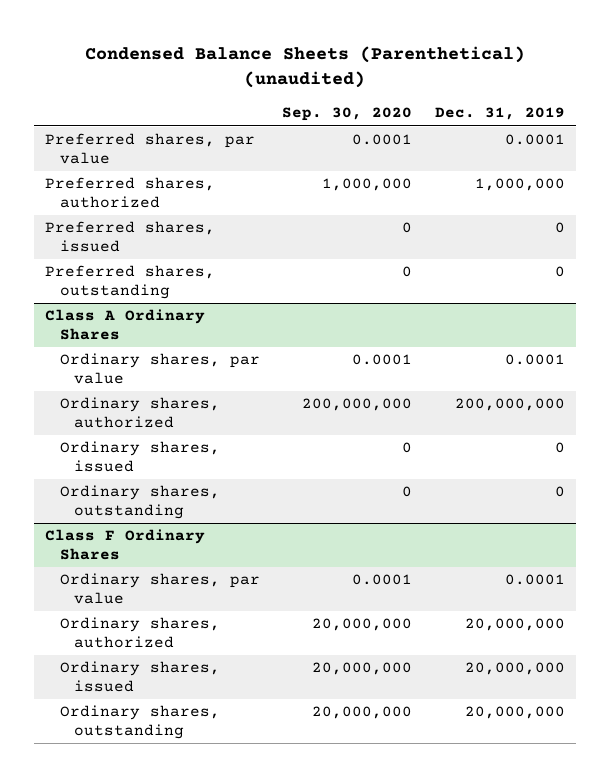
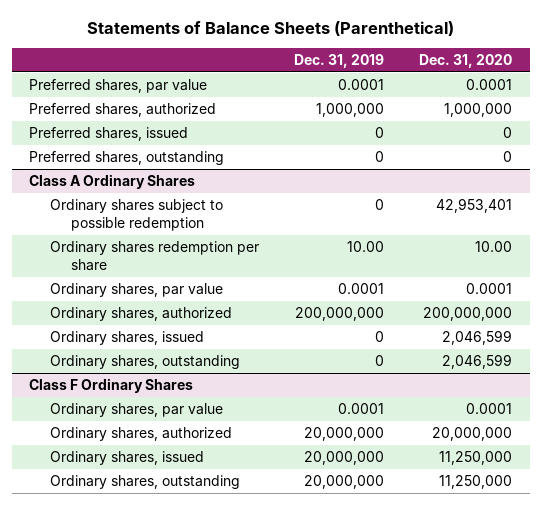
[84,46,525,88] Condensed Balance Sheets (Parenthetical) (unaudited) -> [86,20,454,36] Statements of Balance Sheets (Parenthetical)
[282,107,413,122] Sep. 30, 2020 -> none
none -> [419,54,513,69] Dec. 31, 2020
none -> [50,198,224,232] Ordinary shares subject to possible redemption
none -> [50,240,260,272] Ordinary shares redemption per share

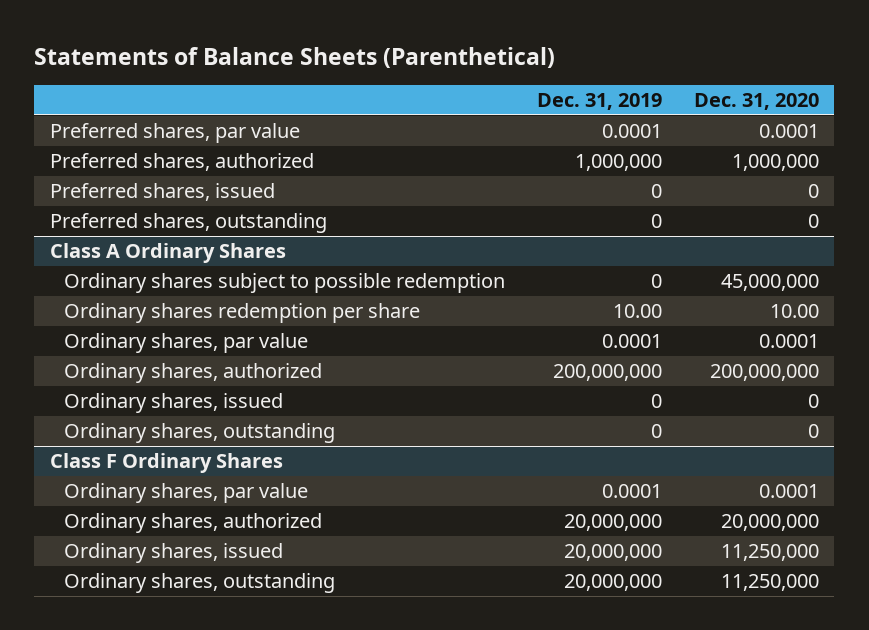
[436,197,513,213] 42,953,401 -> [720,274,819,292] 45,000,000
[442,329,513,345] 2,046,599 -> [807,394,819,409] 0
[442,353,513,369] 2,046,599 -> [807,424,819,439] 0

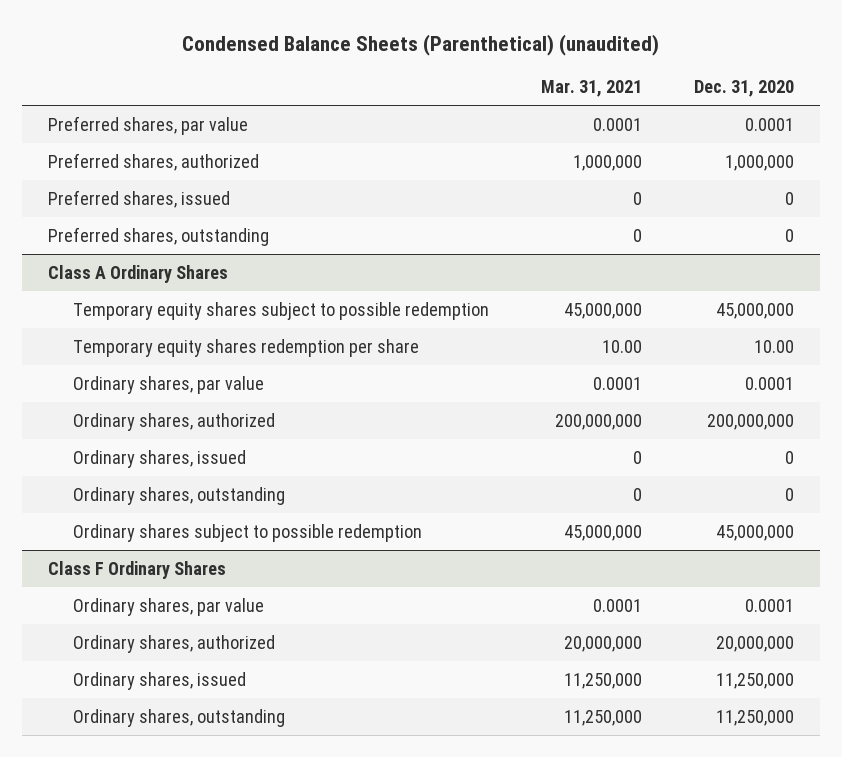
[34,46,556,68] Statements of Balance Sheets (Parenthetical) -> [182,33,660,56] Condensed Balance Sheets (Parenthetical) (unaudited)
[536,92,662,110] Dec. 31, 2019 -> none
none -> [540,80,642,98] Mar. 31, 2021
none -> [72,301,489,320] Temporary equity shares subject to possible redemption
[64,303,421,324] Ordinary shares redemption per share -> [72,338,419,357] Temporary equity shares redemption per share
[64,273,506,294] Ordinary shares subject to possible redemption -> [72,523,422,542] Ordinary shares subject to possible redemption

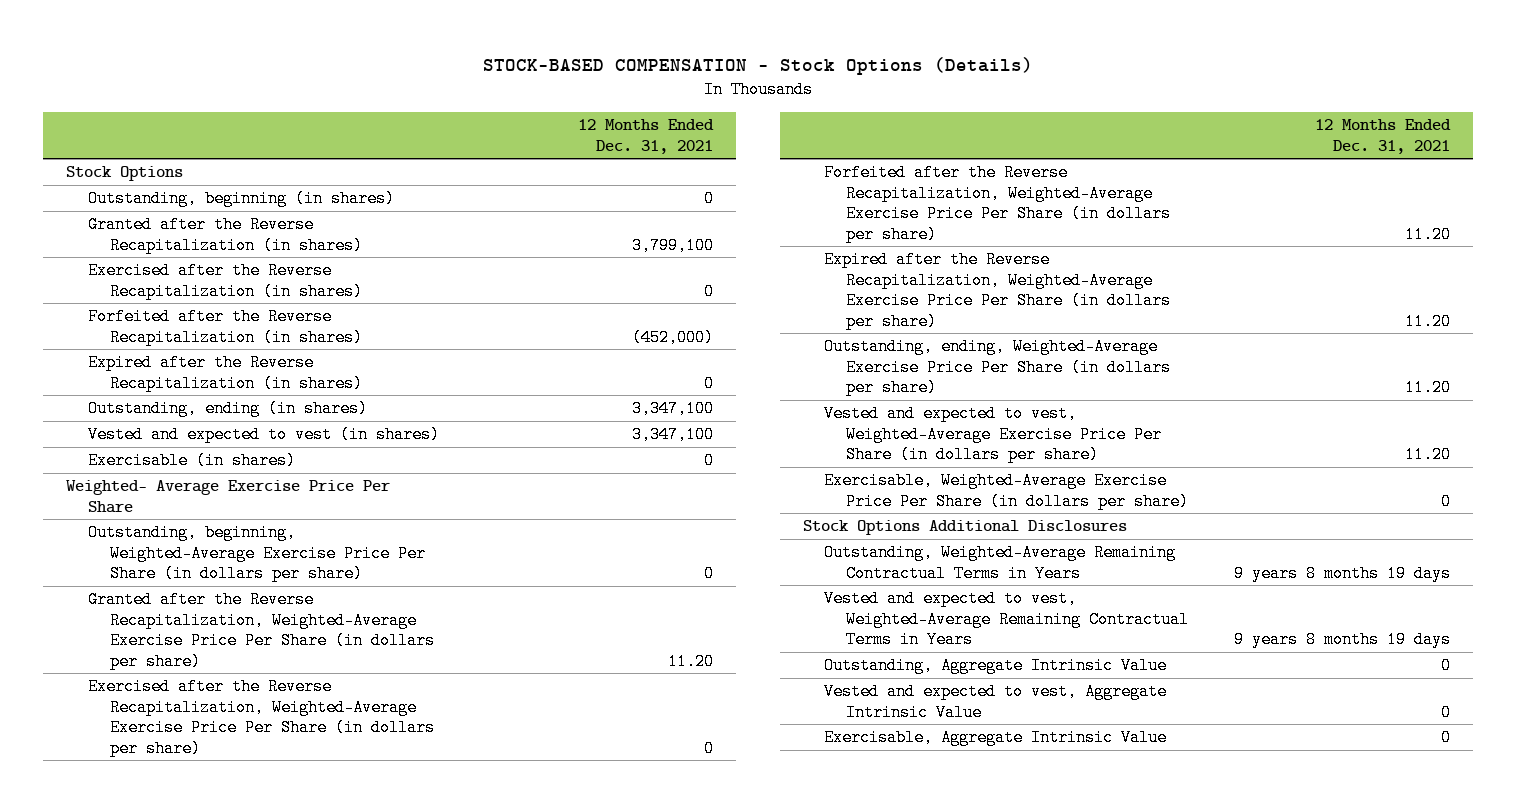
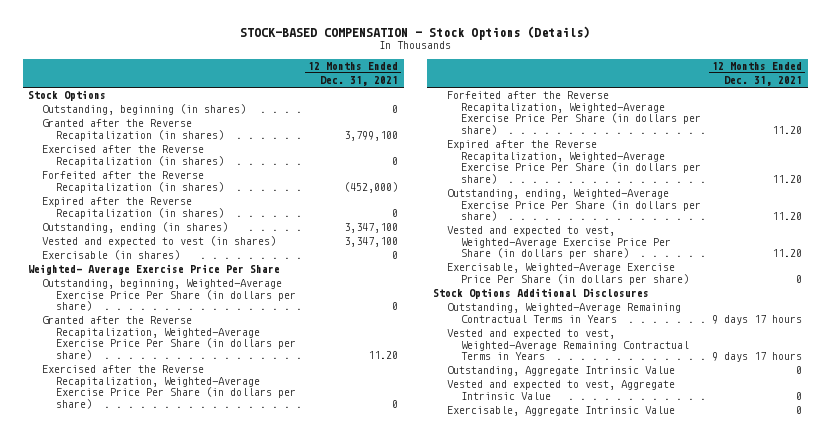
[1233,564,1451,582] 9 years 8 months 19 days -> [712,314,803,325] 9 days 17 hours
[1233,631,1451,649] 9 years 8 months 19 days -> [712,352,803,363] 9 days 17 hours

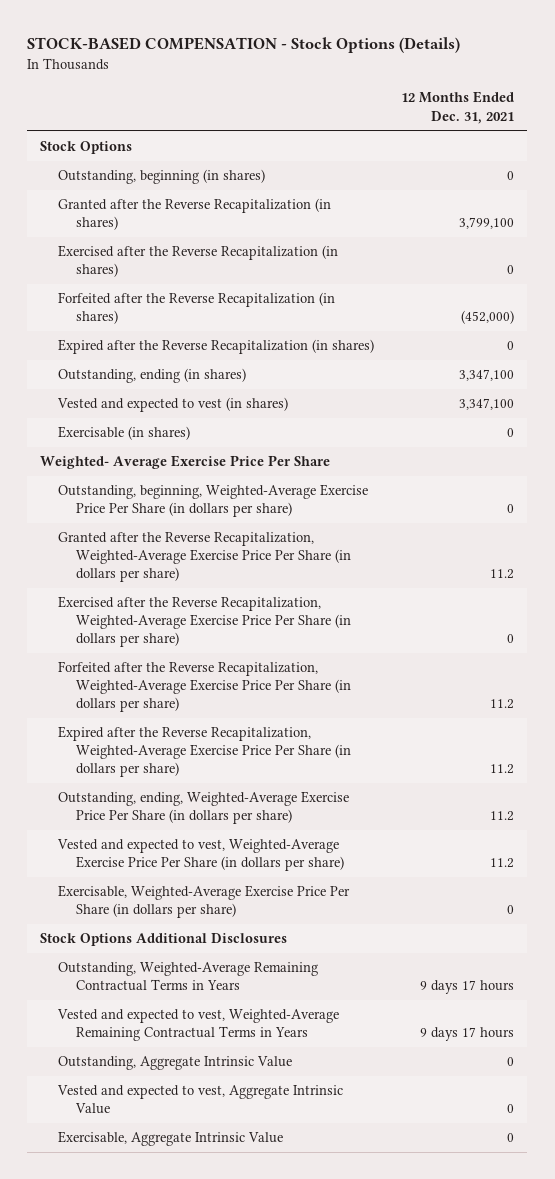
[367,350,398,359] 11.20 -> [490,569,515,580] 11.2
[772,125,803,134] 11.20 -> [490,699,515,710] 11.2
[772,174,803,183] 11.20 -> [490,764,515,775] 11.2
[772,212,803,221] 11.20 -> [490,811,515,822] 11.2
[772,249,803,258] 11.20 -> [490,858,515,869] 11.2

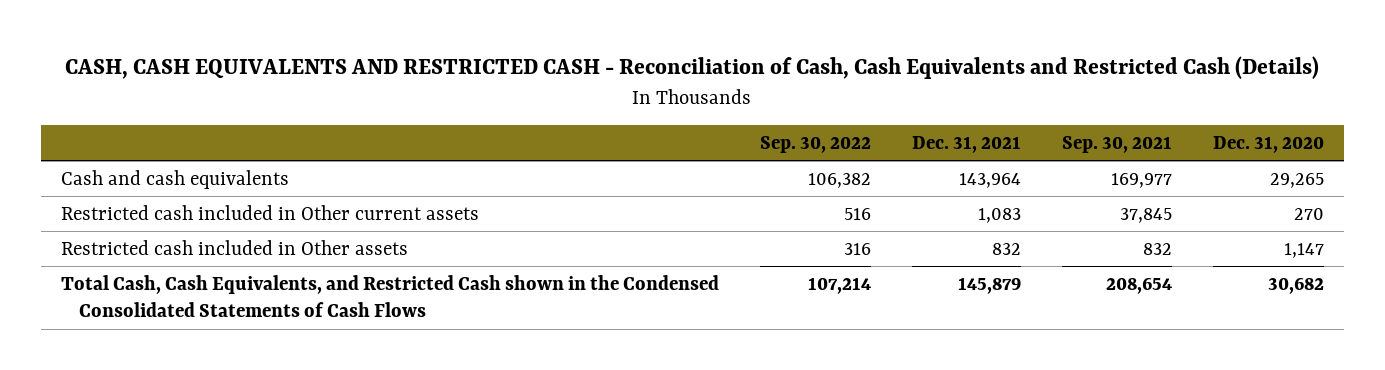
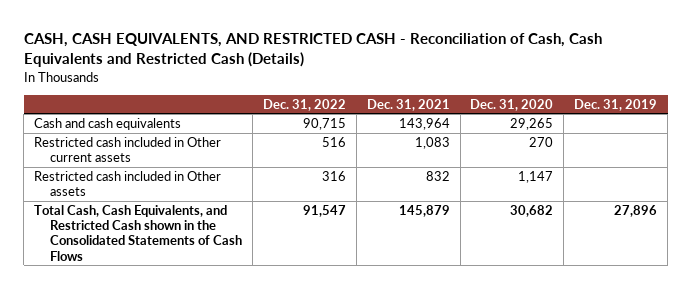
[65,56,1320,80] CASH, CASH EQUIVALENTS AND RESTRICTED CASH - Reconciliation of Cash, Cash Equivalents and Restricted Cash (Details) -> [23,32,602,68] CASH, CASH EQUIVALENTS, AND RESTRICTED CASH - Reconciliation of Cash, Cash Equivalents and Restricted Cash (Details)
[759,135,871,153] Sep. 30, 2022 -> none
[1061,135,1172,153] Sep. 30, 2021 -> none
none -> [262,98,346,111] Dec. 31, 2022
none -> [574,98,658,111] Dec. 31, 2019
[61,274,720,318] Total Cash, Cash Equivalents, and Restricted Cash shown in the Condensed Consolidated Statements of Cash Flows -> [34,205,243,261] Total Cash, Cash Equivalents, and Restricted Cash shown in the Consolidated Statements of Cash Flows

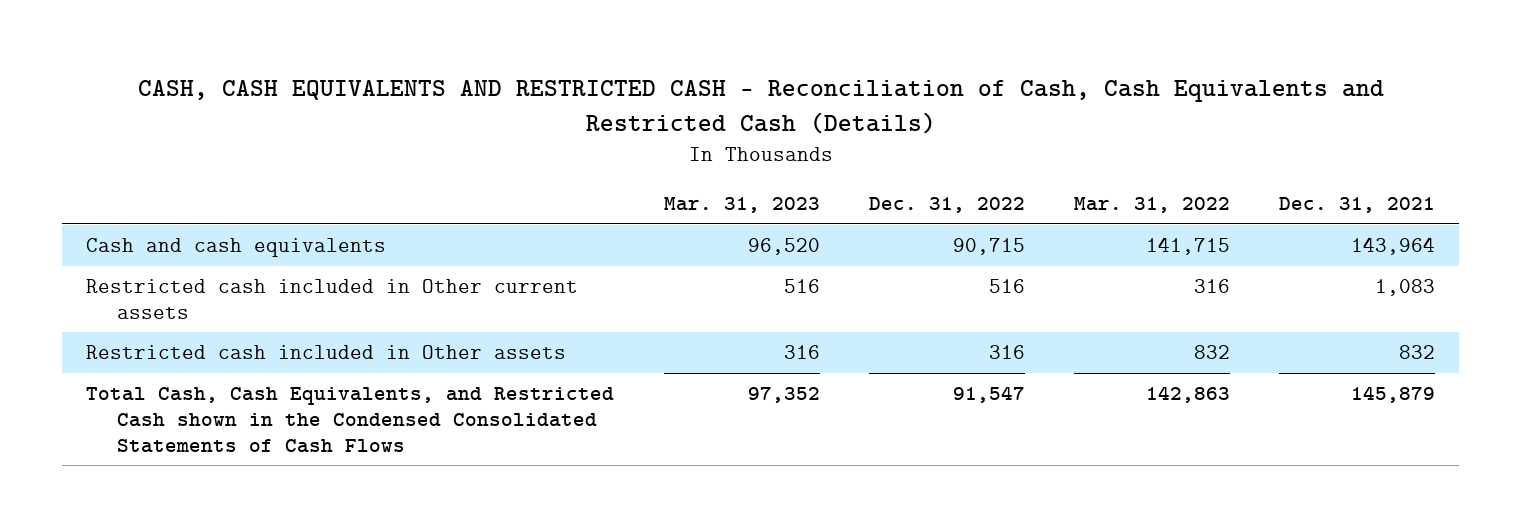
[23,32,602,68] CASH, CASH EQUIVALENTS, AND RESTRICTED CASH - Reconciliation of Cash, Cash Equivalents and Restricted Cash (Details) -> [137,80,1384,134] CASH, CASH EQUIVALENTS AND RESTRICTED CASH - Reconciliation of Cash, Cash Equivalents and Restricted Cash (Details)
[470,98,554,111] Dec. 31, 2020 -> none
[574,98,658,111] Dec. 31, 2019 -> none
none -> [663,197,820,214] Mar. 31, 2023
none -> [1073,197,1230,214] Mar. 31, 2022
[34,205,243,261] Total Cash, Cash Equivalents, and Restricted Cash shown in the Consolidated Statements of Cash Flows -> [86,387,615,453] Total Cash, Cash Equivalents, and Restricted Cash shown in the Condensed Consolidated Statements of Cash Flows

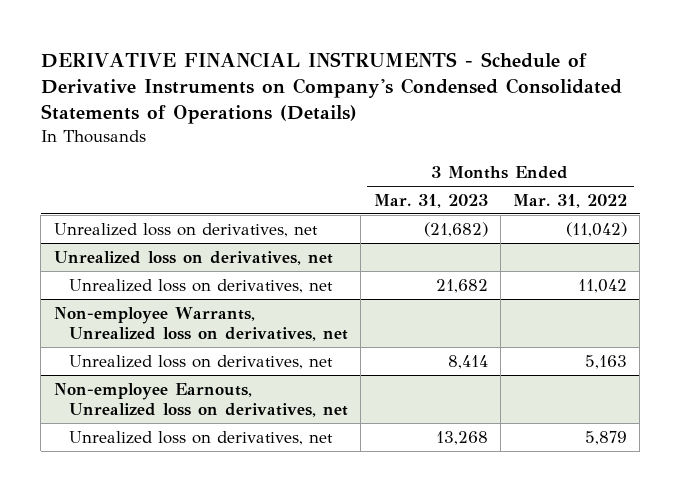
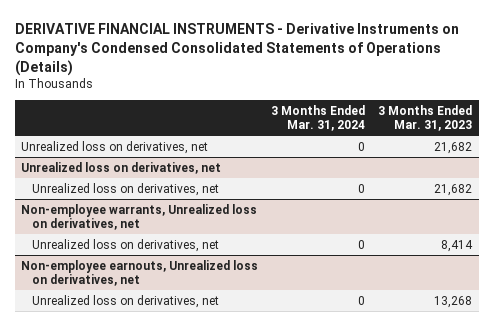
[40,51,622,125] DERIVATIVE FINANCIAL INSTRUMENTS - Schedule of Derivative Instruments on Company's Condensed Consolidated Statements of Operations (Details) -> [14,22,459,76] DERIVATIVE FINANCIAL INSTRUMENTS - Derivative Instruments on Company's Condensed Consolidated Statements of Operations (Details)
[513,193,628,208] Mar. 31, 2022 -> none
none -> [271,104,366,132] 3 Months Ended Mar. 31, 2024
[423,221,488,237] (21,682) -> [434,141,473,154] 21,682
[53,306,348,341] Non-employee Warrants, Unrealized loss on derivatives, net -> [21,203,258,230] Non-employee warrants, Unrealized loss on derivatives, net
[53,382,348,417] Non-employee Earnouts, Unrealized loss on derivatives, net -> [21,259,259,286] Non-employee earnouts, Unrealized loss on derivatives, net

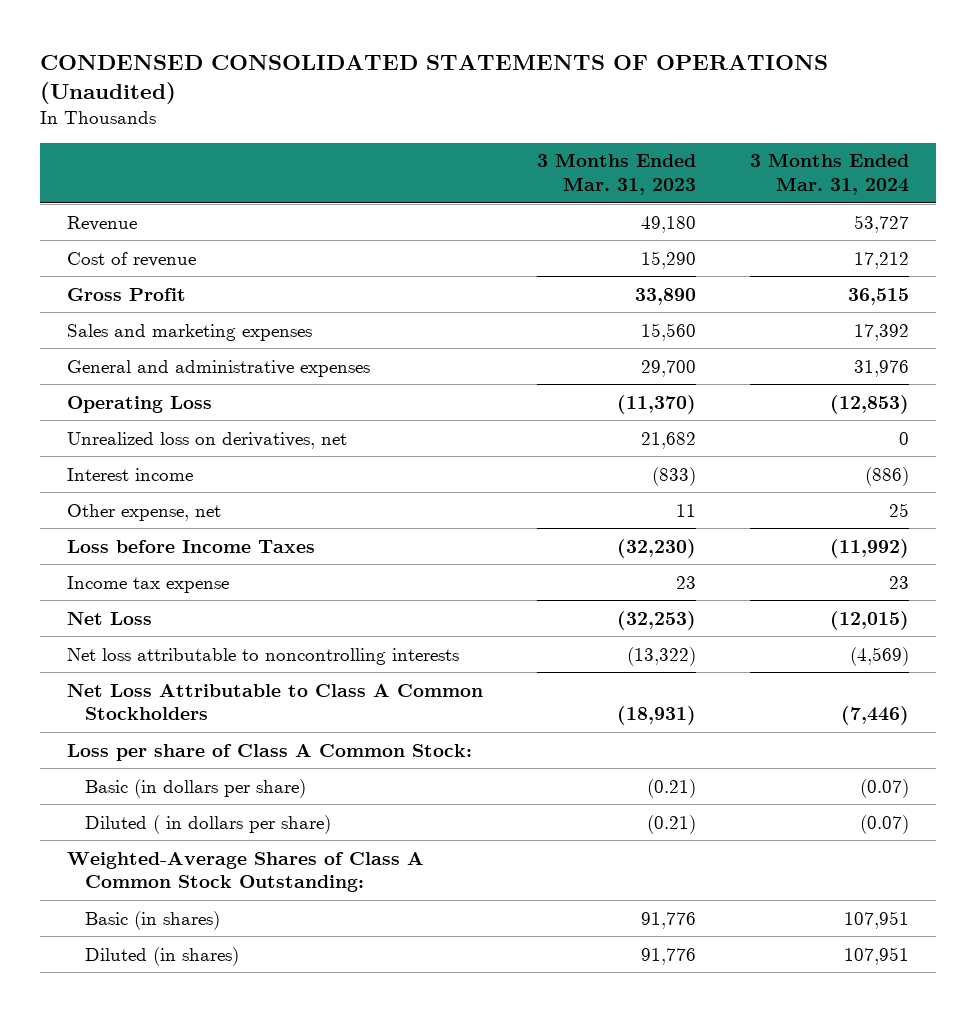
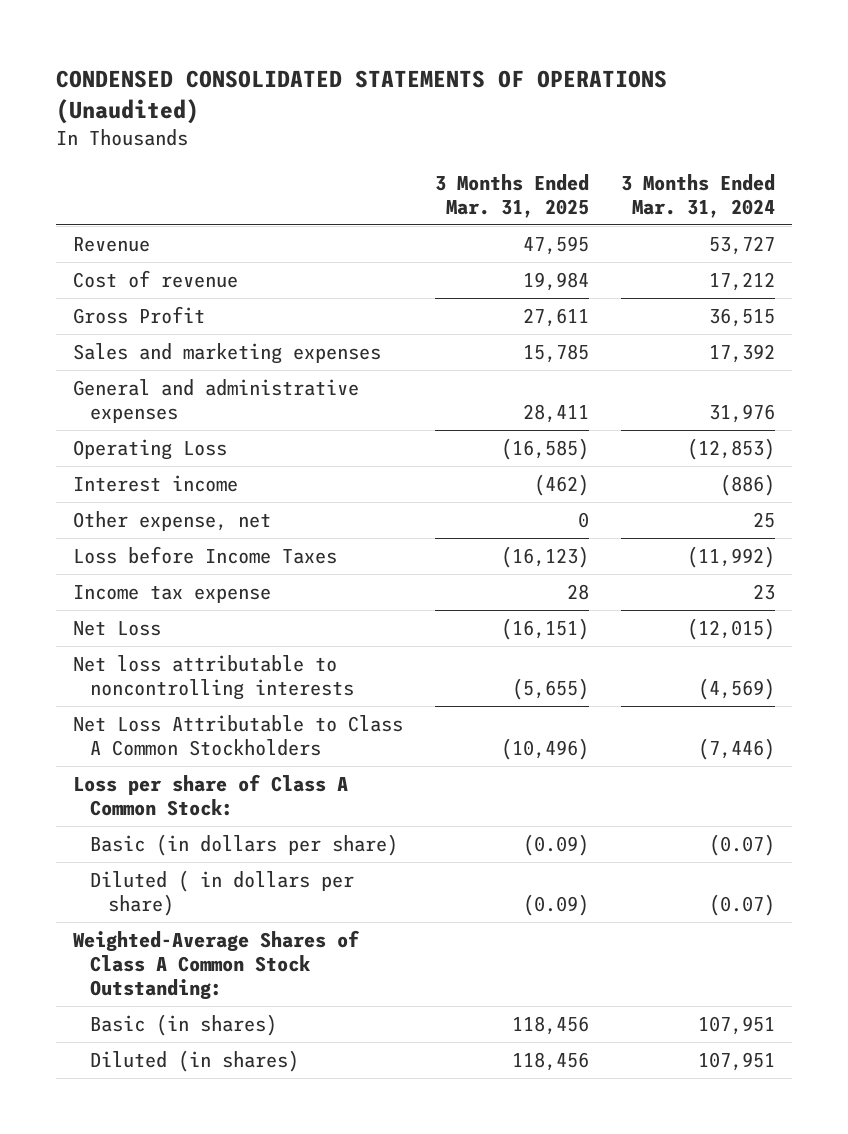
[537,153,697,196] 3 Months Ended Mar. 31, 2023 -> none
none -> [435,173,590,219] 3 Months Ended Mar. 31, 2025
[67,431,348,449] Unrealized loss on derivatives, net -> none

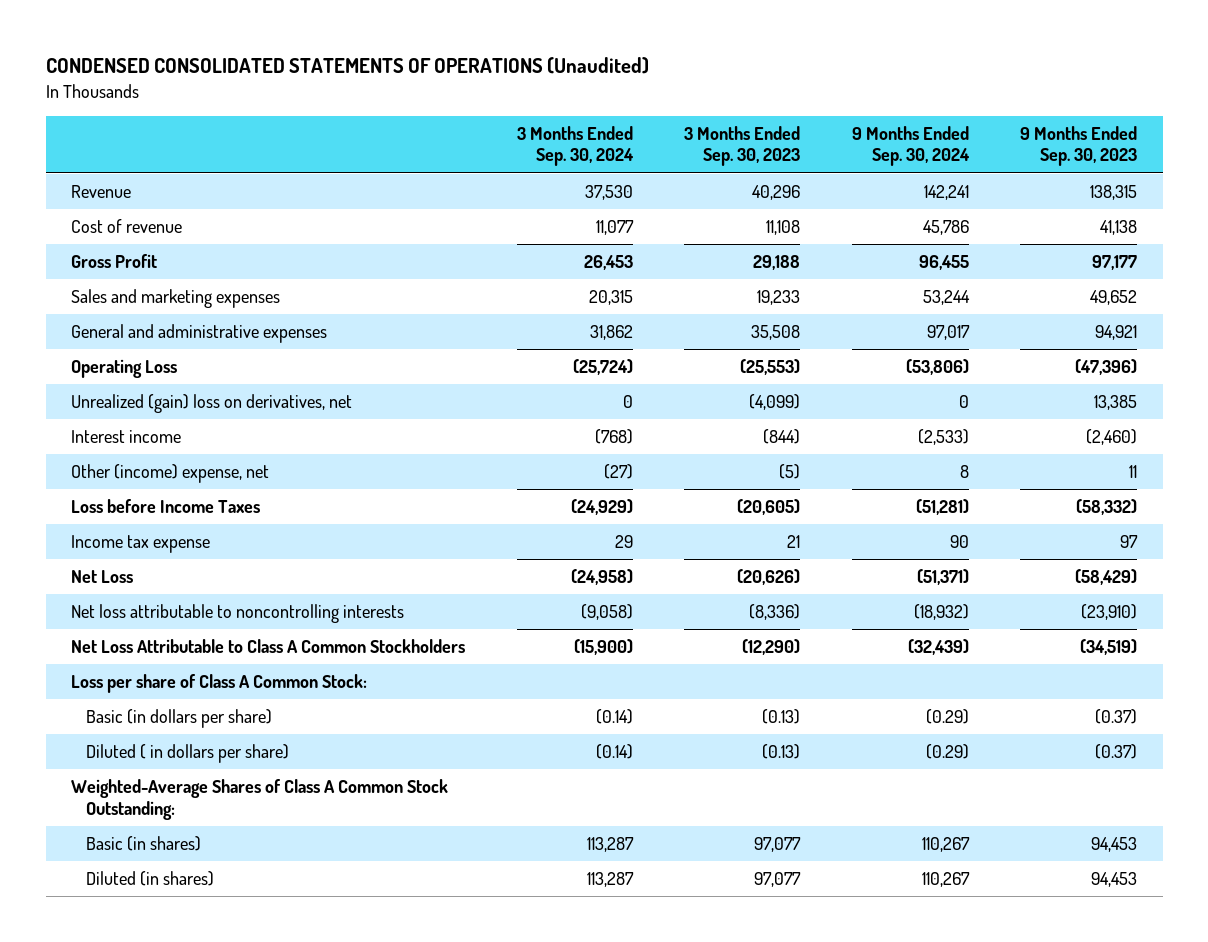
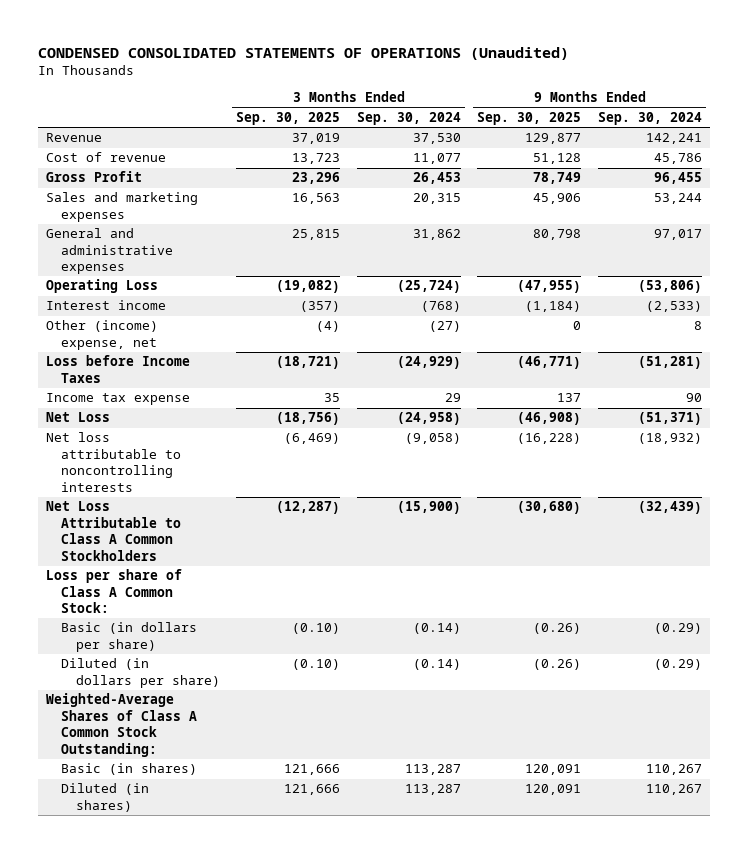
[684,125,801,167] 3 Months Ended Sep. 30, 2023 -> none
[1020,125,1138,167] 9 Months Ended Sep. 30, 2023 -> none
none -> [236,112,341,126] Sep. 30, 2025
none -> [477,112,582,126] Sep. 30, 2025
[71,394,353,414] Unrealized (gain) loss on derivatives, net -> none
[85,744,289,764] Diluted ( in dollars per share) -> [60,658,220,688] Diluted (in dollars per share)

